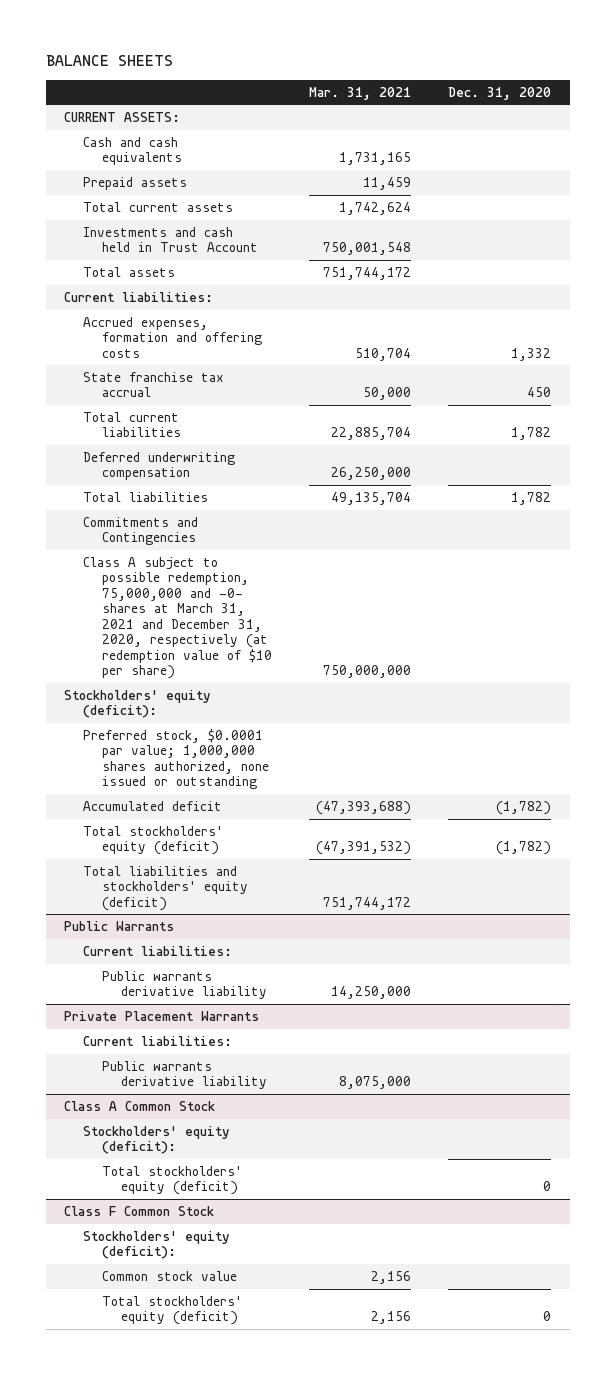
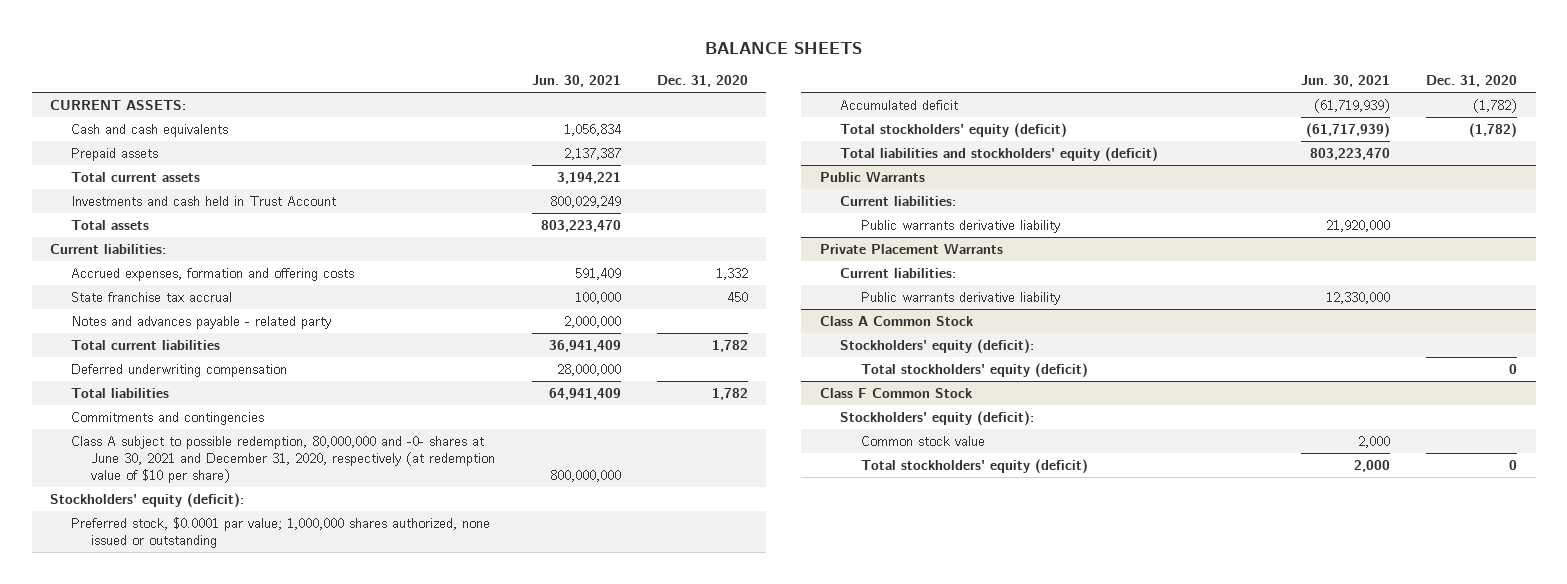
[309,86,412,100] Mar. 31, 2021 -> none
none -> [531,74,621,87] Jun. 30, 2021
none -> [70,315,331,329] Notes and advances payable - related party
[83,516,199,546] Commitments and Contingencies -> [70,411,264,425] Commitments and contingencies
[83,556,272,679] Class A subject to possible redemption, 75,000,000 and -0- shares at March 31, 2021 and December 31, 2020, respectively (at redemption value of $10 per share) -> [70,435,496,484] Class A subject to possible redemption, 80,000,000 and -0- shares at June 30, 2021 and December 31, 2020, respectively (at redemption value of $10 per share)

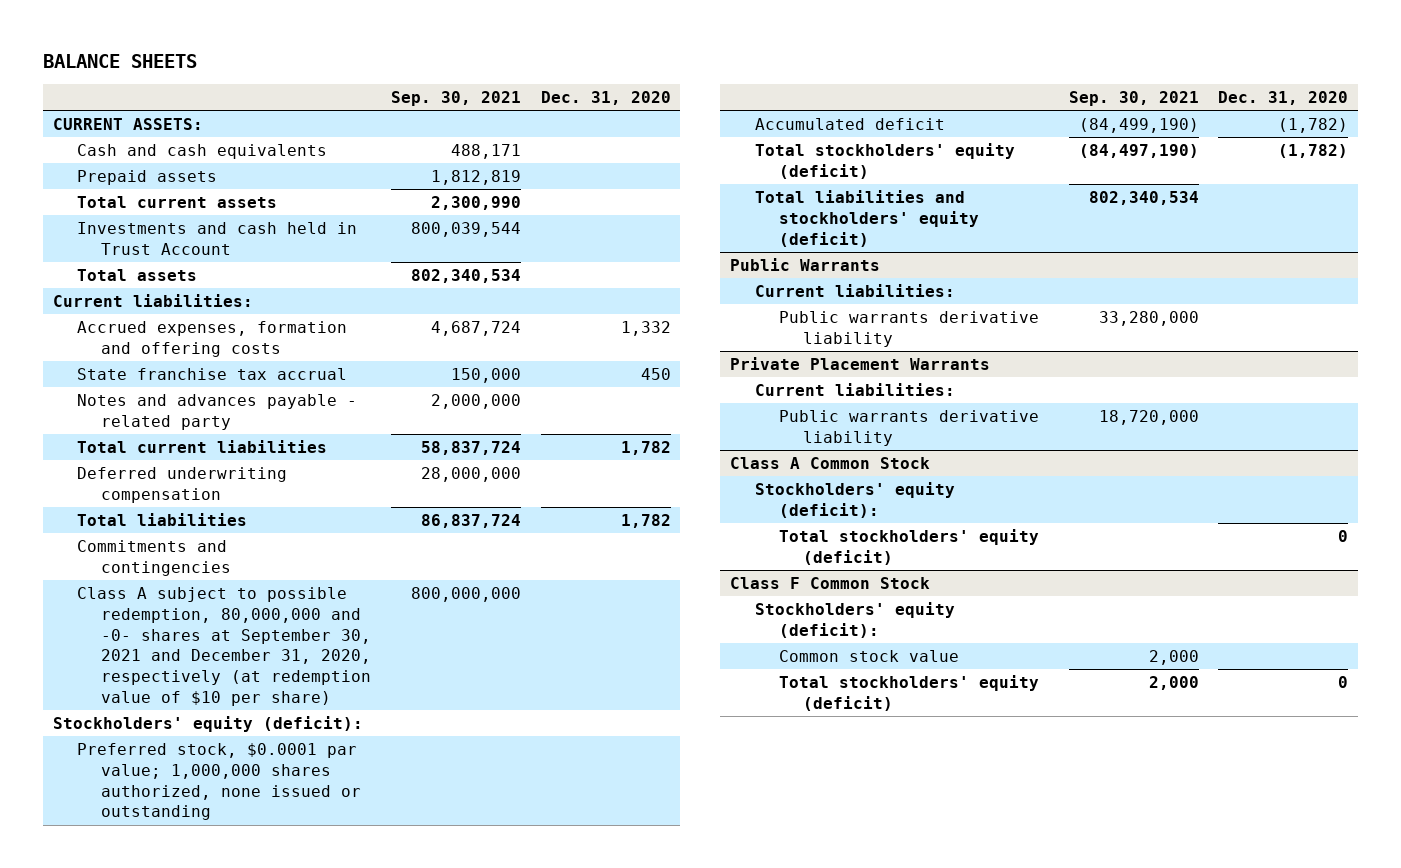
[531,74,621,87] Jun. 30, 2021 -> none
none -> [390,90,521,106] Sep. 30, 2021
[70,435,496,484] Class A subject to possible redemption, 80,000,000 and -0- shares at June 30, 2021 and December 31, 2020, respectively (at redemption value of $10 per share) -> [76,587,372,707] Class A subject to possible redemption, 80,000,000 and -0- shares at September 30, 2021 and December 31, 2020, respectively (at redemption value of $10 per share)

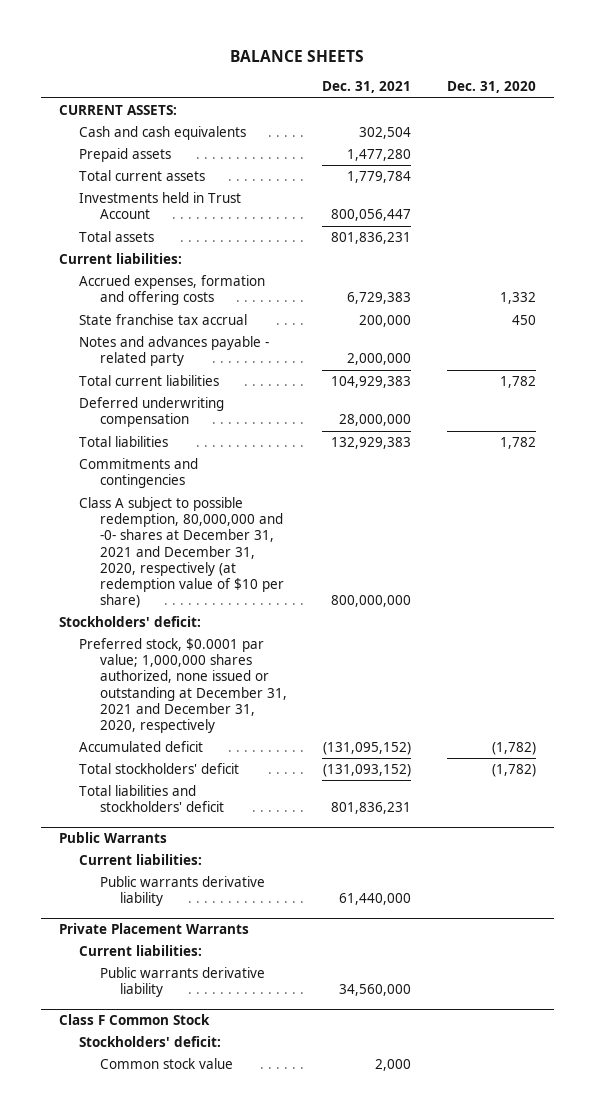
[390,90,521,106] Sep. 30, 2021 -> none
none -> [322,81,412,94] Dec. 31, 2021
[76,222,357,255] Investments and cash held in Trust Account -> [79,191,242,220] Investments held in Trust Account
[76,587,372,707] Class A subject to possible redemption, 80,000,000 and -0- shares at September 30, 2021 and December 31, 2020, respectively (at redemption value of $10 per share) -> [79,496,284,609] Class A subject to possible redemption, 80,000,000 and -0- shares at December 31, 2021 and December 31, 2020, respectively (at redemption value of $10 per share)
[52,716,363,733] Stockholders' equity (deficit): -> [59,615,202,627] Stockholders' deficit:
[76,743,362,821] Preferred stock, $0.0001 par value; 1,000,000 shares authorized, none issued or outstanding -> [79,637,287,733] Preferred stock, $0.0001 par value; 1,000,000 shares authorized, none issued or outstanding at December 31, 2021 and December 31, 2020, respectively
[754,143,1015,179] Total stockholders' equity (deficit) -> [79,762,240,774] Total stockholders' deficit
[754,190,979,247] Total liabilities and stockholders' equity (deficit) -> [79,784,224,813] Total liabilities and stockholders' deficit
[730,457,931,470] Class A Common Stock -> none
[754,482,955,518] Stockholders' equity (deficit): -> none
[778,529,1039,565] Total stockholders' equity (deficit) -> none
[754,602,955,638] Stockholders' equity (deficit): -> [79,1035,222,1047] Stockholders' deficit:
[778,675,1039,711] Total stockholders' equity (deficit) -> none

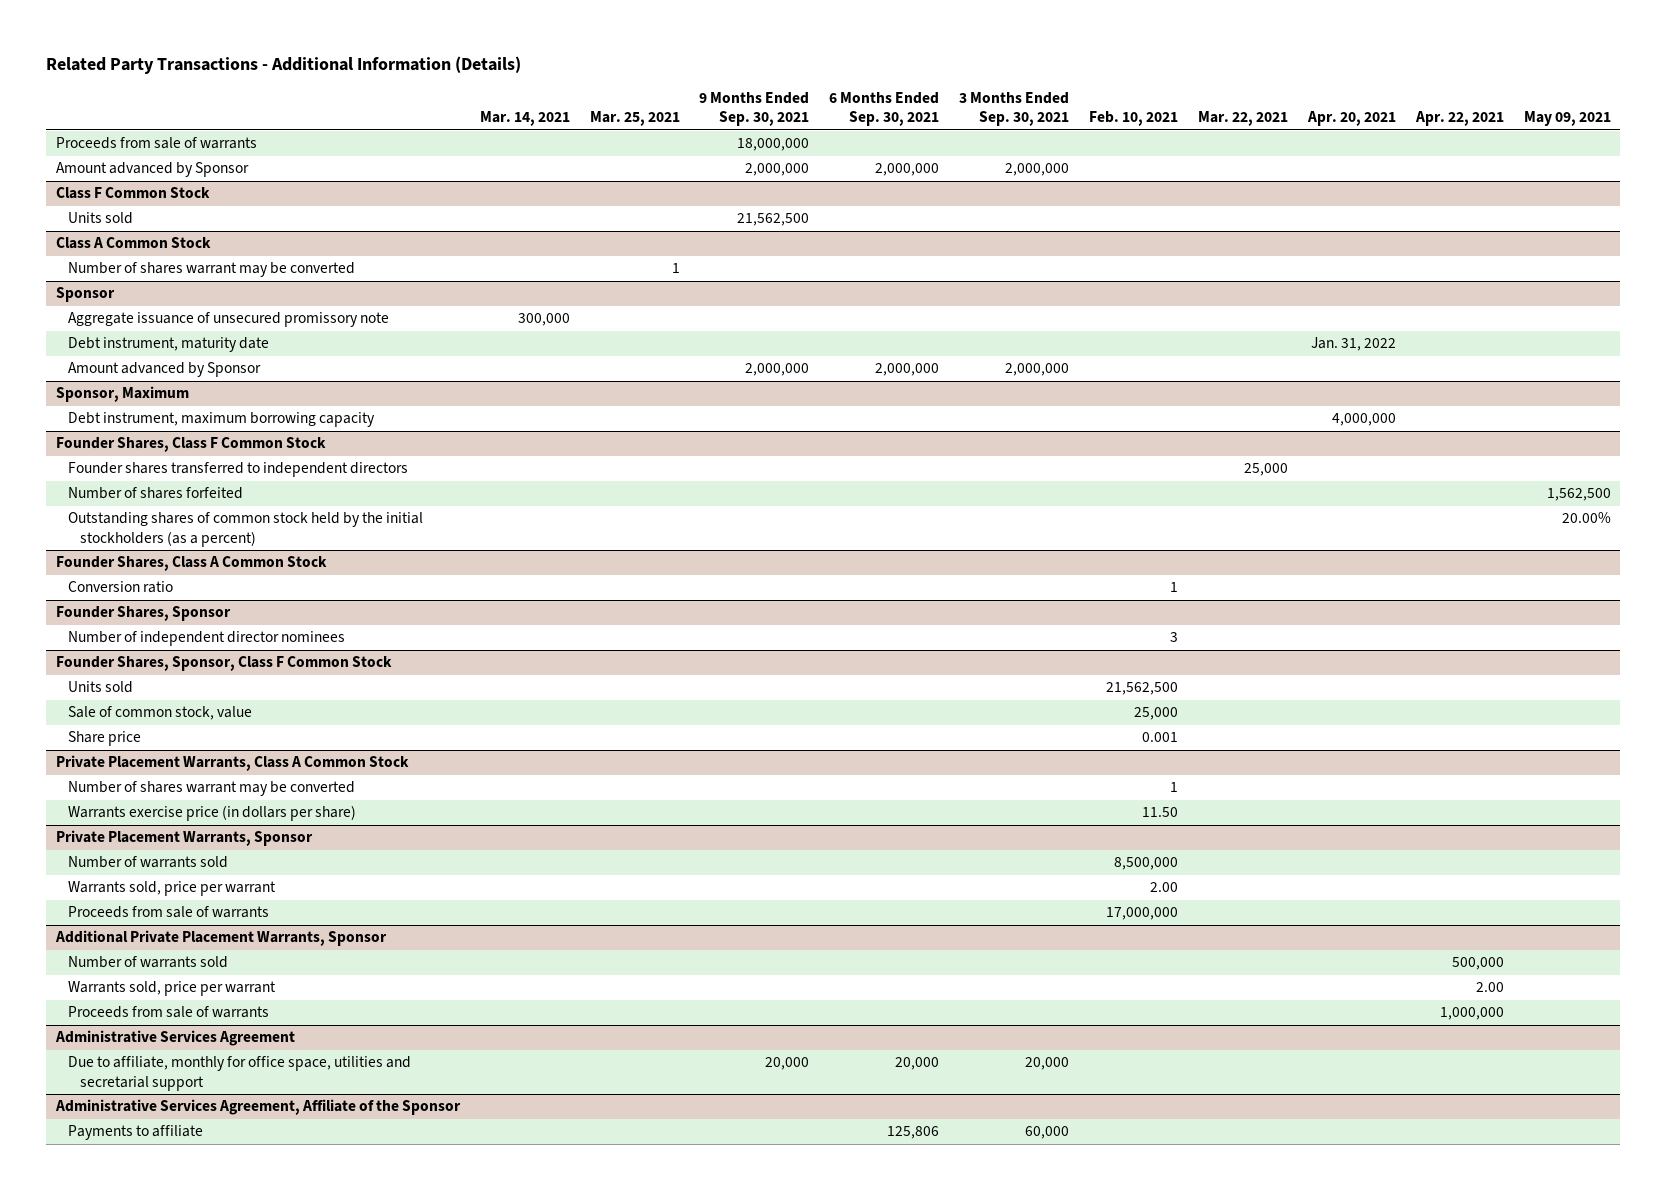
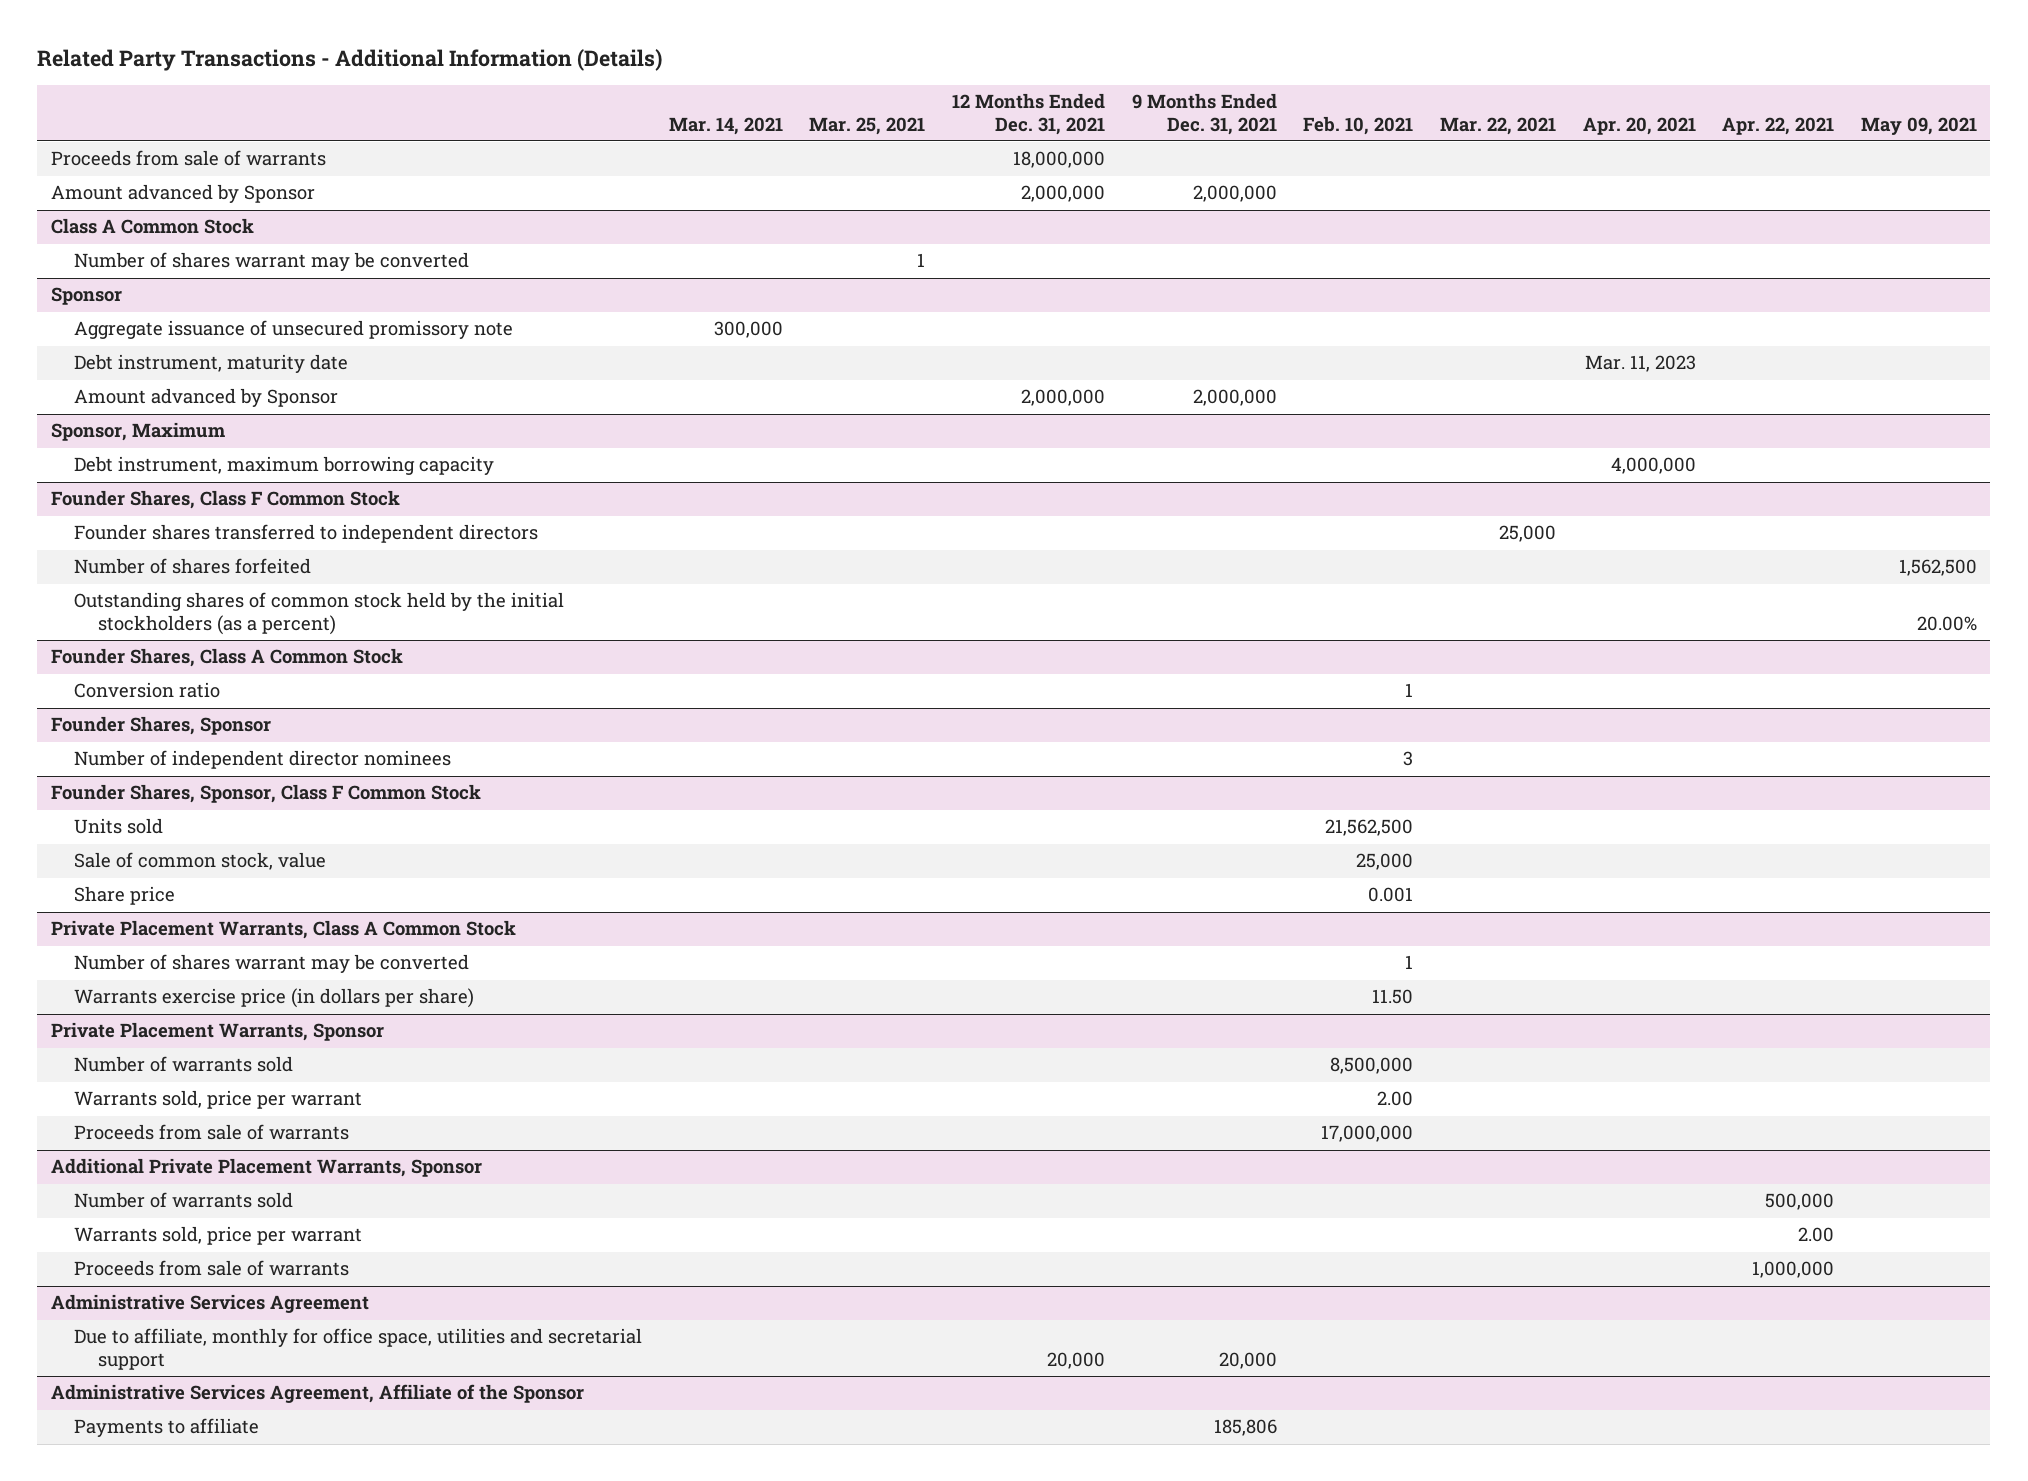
[699,91,810,127] 9 Months Ended Sep. 30, 2021 -> none
[829,91,940,127] 6 Months Ended Sep. 30, 2021 -> none
[959,91,1070,127] 3 Months Ended Sep. 30, 2021 -> none
none -> [952,93,1106,135] 12 Months Ended Dec. 31, 2021
none -> [1131,93,1277,135] 9 Months Ended Dec. 31, 2021
[55,187,210,200] Class F Common Stock -> none
[67,212,133,225] Units sold -> none
[1310,337,1396,352] Jan. 31, 2022 -> [1584,355,1696,373] Mar. 11, 2023

